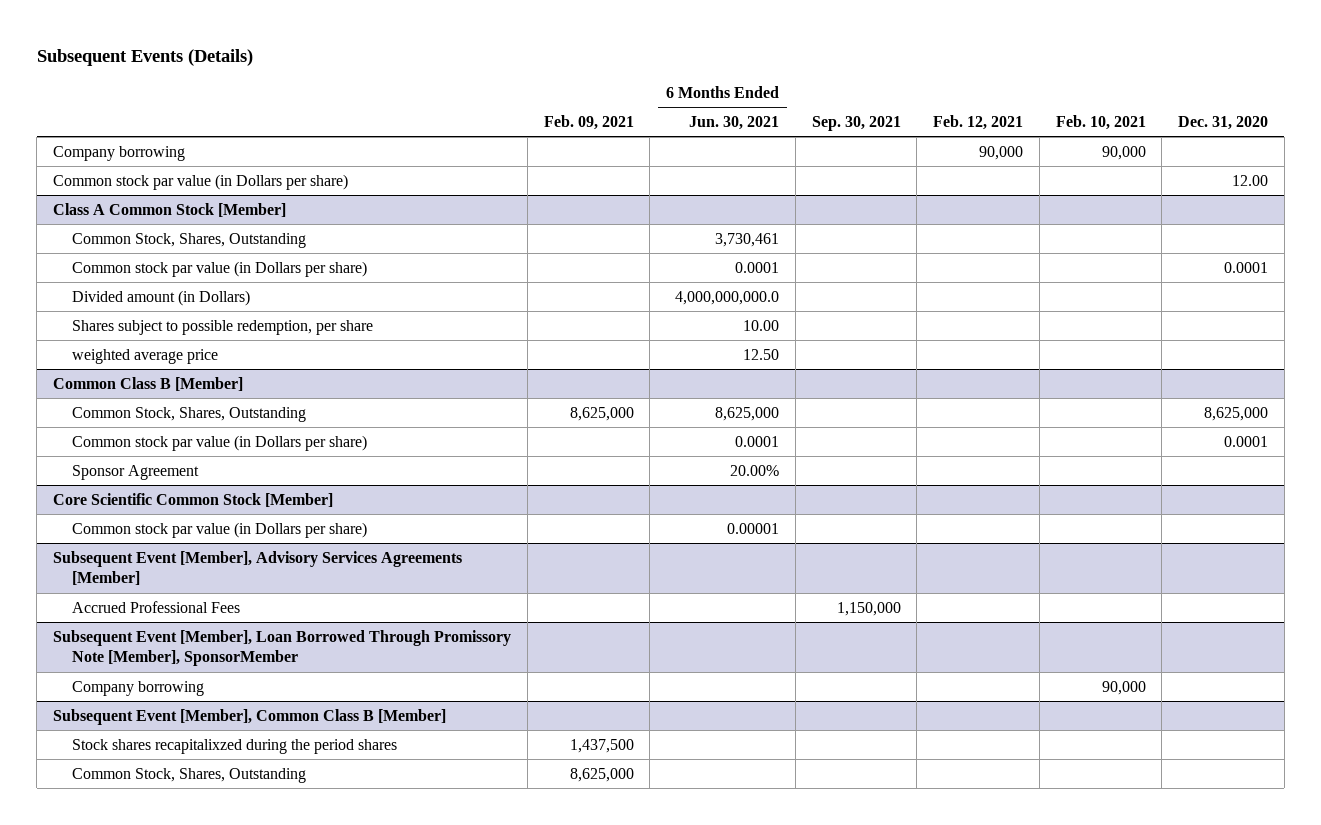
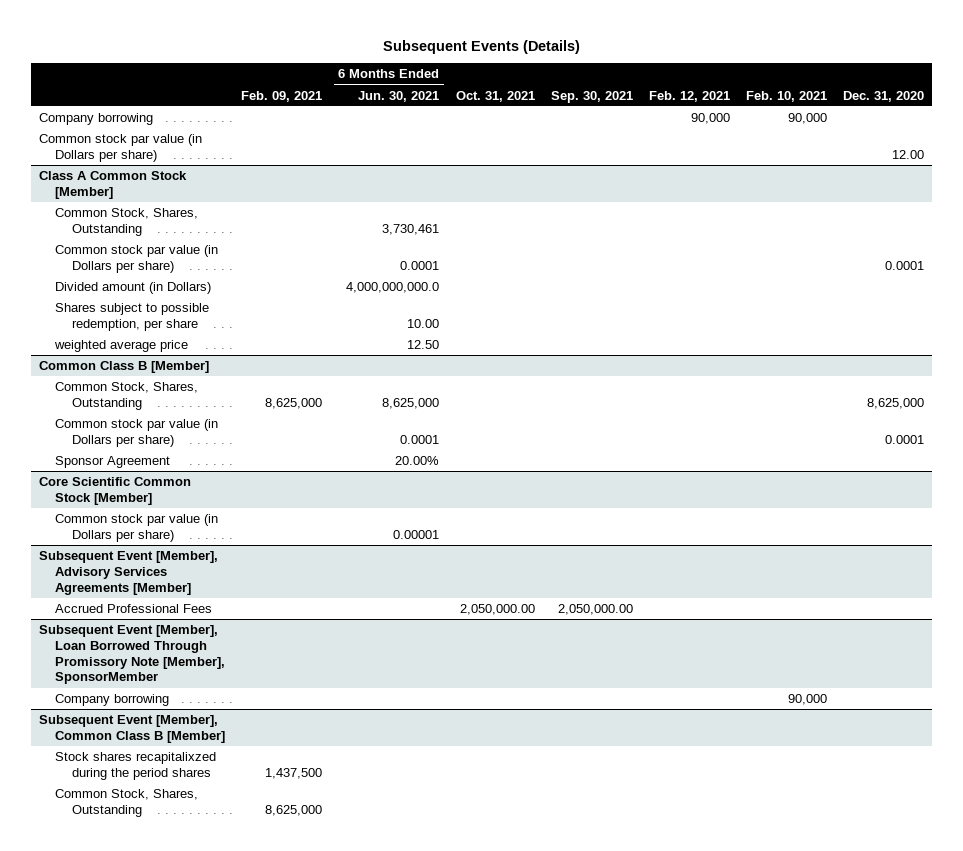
none -> [455,90,535,102] Oct. 31, 2021
[836,601,901,616] 1,150,000 -> [557,604,633,616] 2,050,000.00

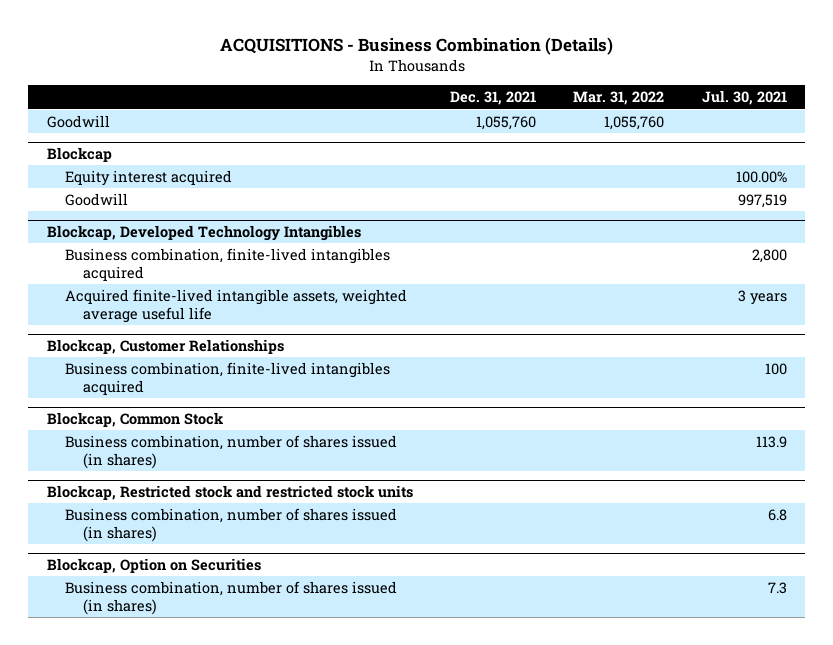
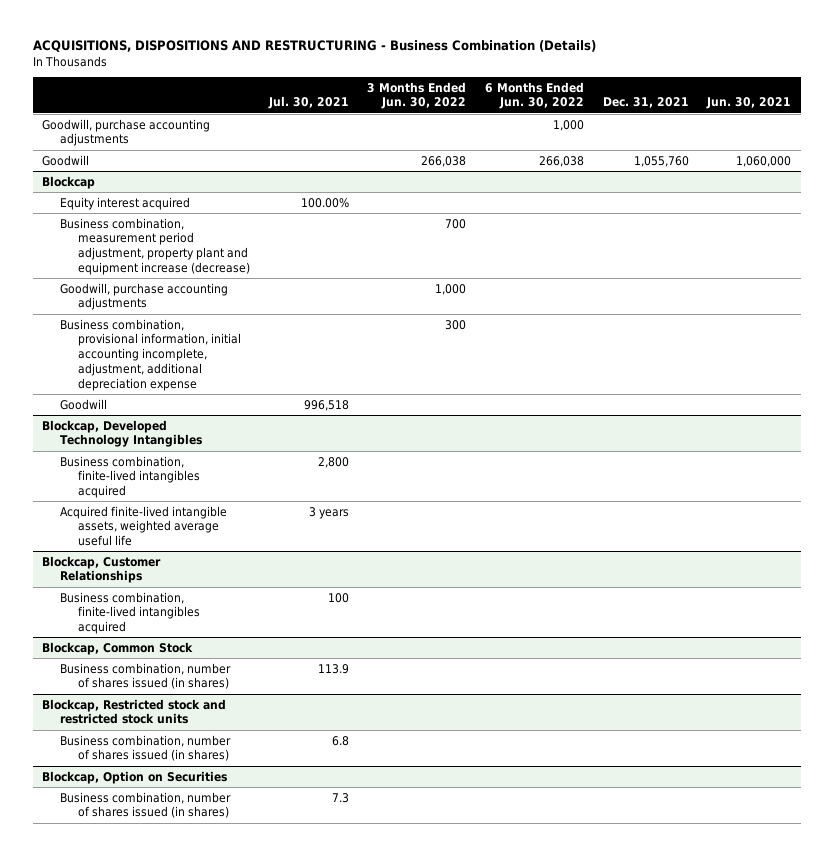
[219,36,613,55] ACQUISITIONS - Business Combination (Details) -> [32,40,596,53] ACQUISITIONS, DISPOSITIONS AND RESTRUCTURING - Business Combination (Details)
[573,91,665,106] Mar. 31, 2022 -> none
none -> [367,81,467,110] 3 Months Ended Jun. 30, 2022
none -> [484,81,584,110] 6 Months Ended Jun. 30, 2022
none -> [706,97,792,110] Jun. 30, 2021
none -> [41,118,210,147] Goodwill, purchase accounting adjustments
none -> [59,217,250,275] Business combination, measurement period adjustment, property plant and equipment increase (decrease)
none -> [59,282,228,311] Goodwill, purchase accounting adjustments
none -> [59,318,241,391] Business combination, provisional information, initial accounting incomplete, adjustment, additional depreciation expense
[737,193,787,208] 997,519 -> [303,399,349,411] 996,518

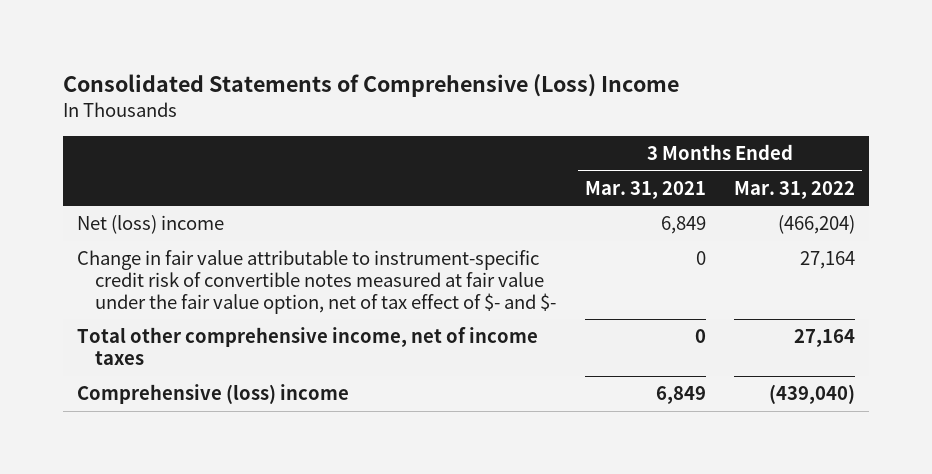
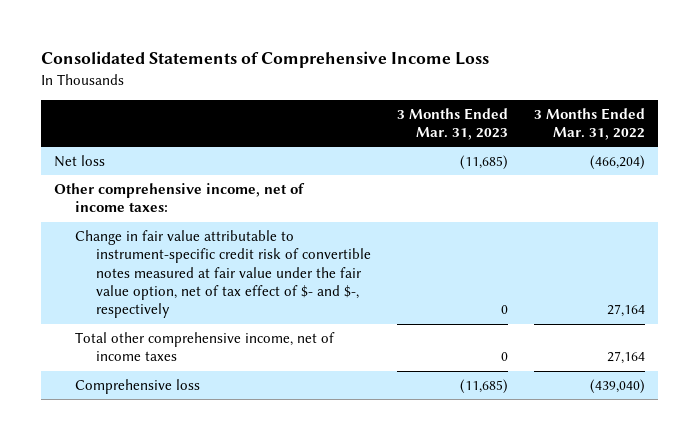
[63,73,680,97] Consolidated Statements of Comprehensive (Loss) Income -> [41,51,490,69] Consolidated Statements of Comprehensive Income Loss
[584,180,706,199] Mar. 31, 2021 -> none
none -> [396,107,508,141] 3 Months Ended Mar. 31, 2023
[77,215,225,235] Net (loss) income -> [54,155,106,168] Net loss
none -> [54,183,306,213] Other comprehensive income, net of income taxes:
[77,250,557,314] Change in fair value attributable to instrument-specific credit risk of convertible notes measured at fair value under the fair value option, net of tax effect of $- and $- -> [74,230,371,319] Change in fair value attributable to instrument-specific credit risk of convertible notes measured at fair value under the fair value option, net of tax effect of $- and $-, respectively
[77,384,350,405] Comprehensive (loss) income -> [74,379,200,395] Comprehensive loss

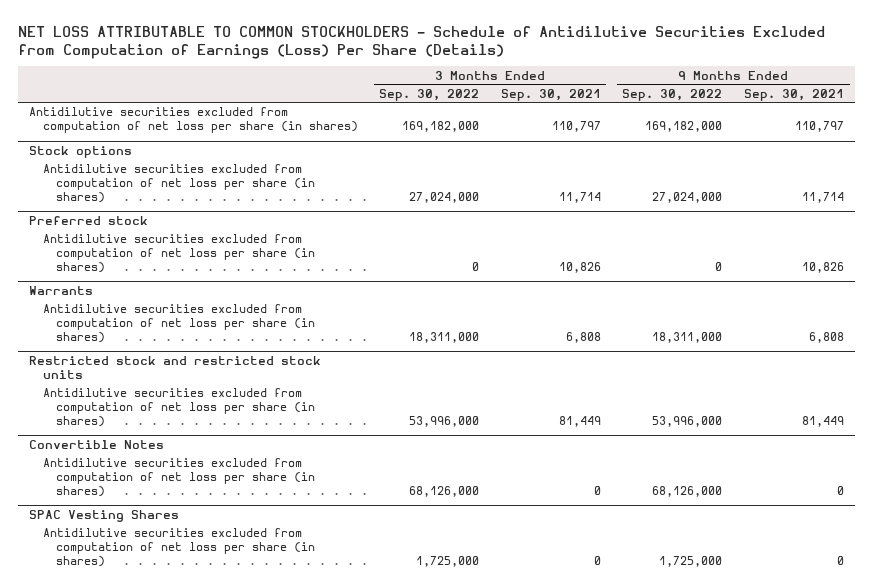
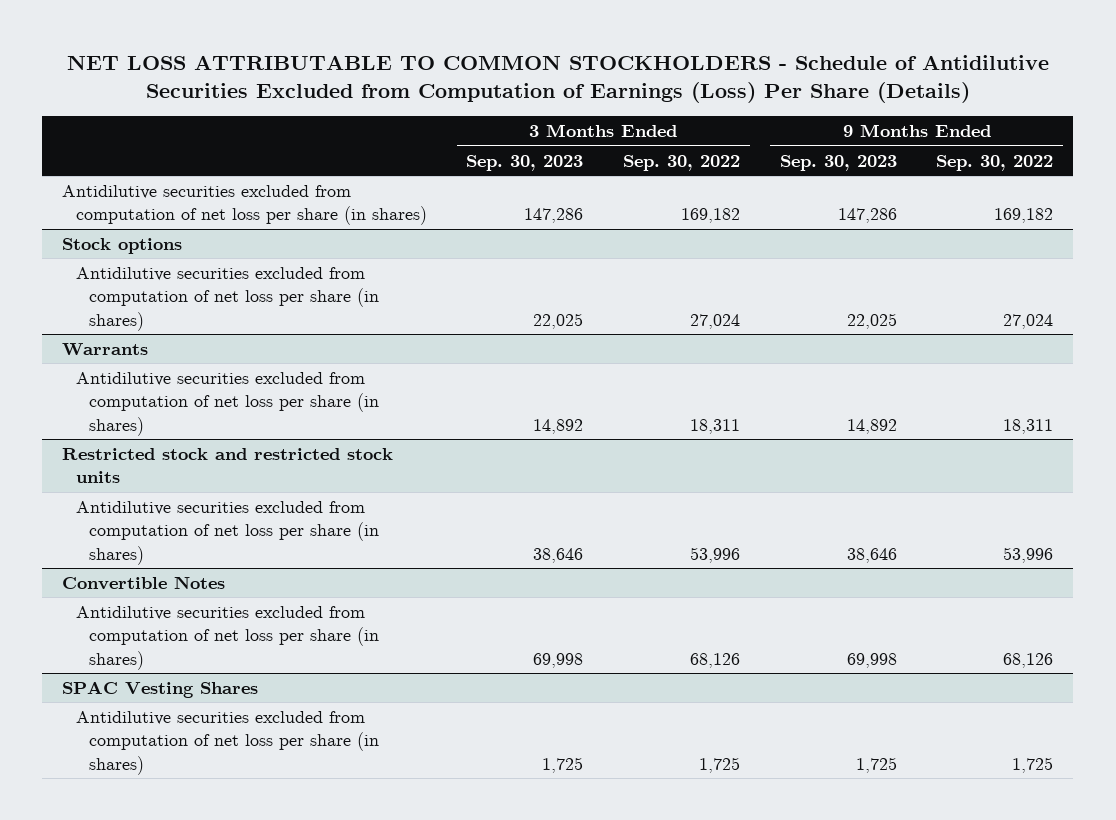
[500,88,601,101] Sep. 30, 2021 -> none
[744,88,845,101] Sep. 30, 2021 -> none
none -> [466,154,584,171] Sep. 30, 2023
none -> [779,154,897,171] Sep. 30, 2023
[402,121,480,133] 169,182,000 -> [681,208,741,224] 169,182
[645,121,723,133] 169,182,000 -> [994,208,1054,224] 169,182
[29,216,149,226] Preferred stock -> none
[42,234,315,273] Antidilutive securities excluded from computation of net loss per share (in shares) -> none
[409,191,480,203] 27,024,000 -> [690,313,741,329] 27,024
[652,191,723,203] 27,024,000 -> [1003,313,1054,329] 27,024
[409,331,480,343] 18,311,000 -> [690,418,741,434] 18,311
[652,331,723,343] 18,311,000 -> [1003,418,1054,434] 18,311
[409,415,480,427] 53,996,000 -> [690,546,741,563] 53,996
[652,415,723,427] 53,996,000 -> [1003,546,1054,563] 53,996
[409,485,480,497] 68,126,000 -> [690,652,741,668] 68,126
[652,485,723,497] 68,126,000 -> [1003,652,1054,668] 68,126
[416,555,480,567] 1,725,000 -> [699,756,741,773] 1,725
[659,555,723,567] 1,725,000 -> [1012,756,1054,773] 1,725

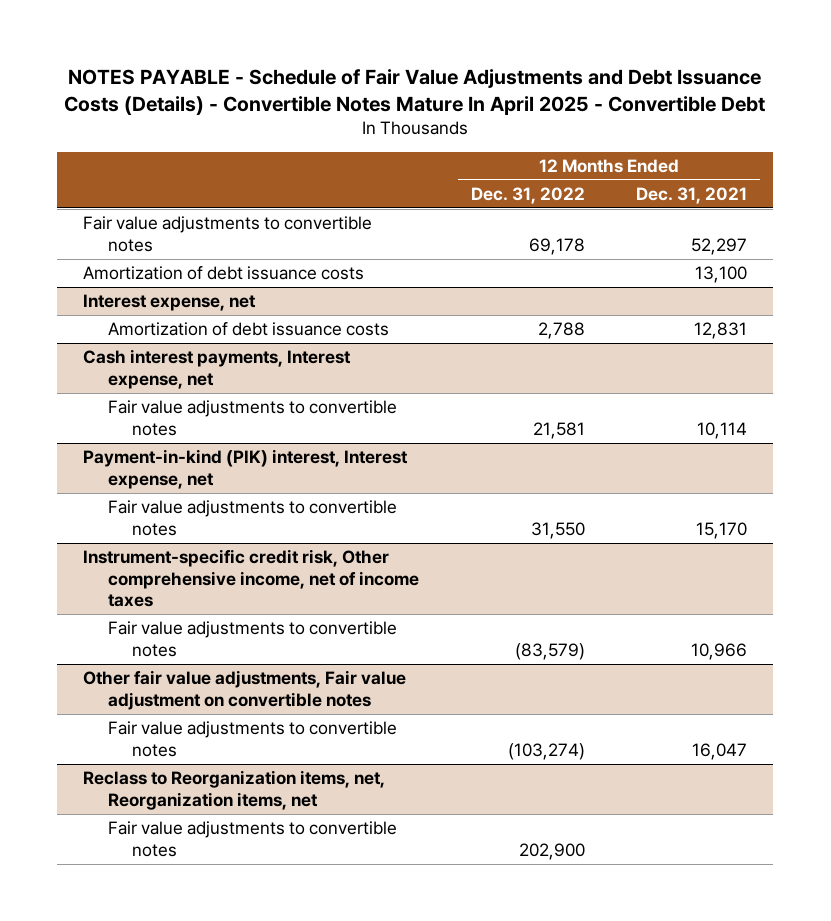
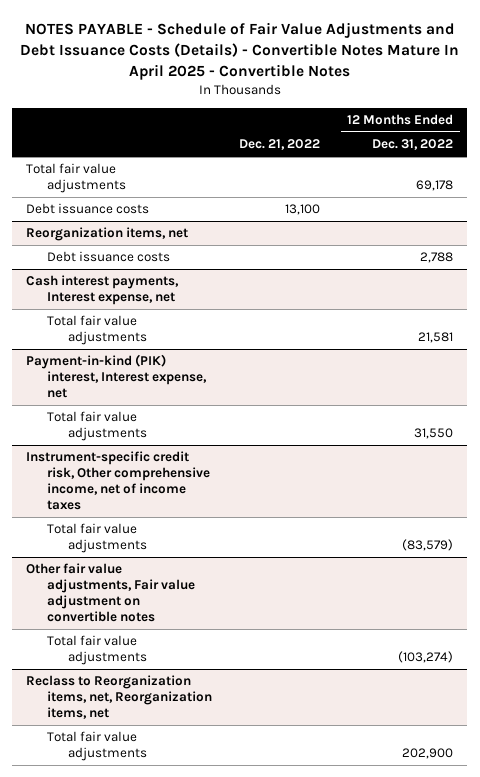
[64,69,766,116] NOTES PAYABLE - Schedule of Fair Value Adjustments and Debt Issuance Costs (Details) - Convertible Notes Mature In April 2025 - Convertible Debt -> [19,21,459,80] NOTES PAYABLE - Schedule of Fair Value Adjustments and Debt Issuance Costs (Details) - Convertible Notes Mature In April 2025 - Convertible Notes
[636,186,748,204] Dec. 31, 2021 -> none
none -> [239,139,321,151] Dec. 21, 2022
[83,216,373,252] Fair value adjustments to convertible notes -> [26,163,127,194] Total fair value adjustments
[83,266,365,281] Amortization of debt issuance costs -> [26,203,150,215] Debt issuance costs
[83,294,257,312] Interest expense, net -> [26,227,189,242] Reorganization items, net
[107,322,389,337] Amortization of debt issuance costs -> [47,251,171,263] Debt issuance costs
[107,400,397,436] Fair value adjustments to convertible notes -> [47,315,147,346] Total fair value adjustments
[107,500,397,536] Fair value adjustments to convertible notes -> [47,411,147,442] Total fair value adjustments
[107,621,397,657] Fair value adjustments to convertible notes -> [47,523,147,554] Total fair value adjustments
[107,721,397,757] Fair value adjustments to convertible notes -> [47,635,147,666] Total fair value adjustments
[107,821,397,857] Fair value adjustments to convertible notes -> [47,731,147,762] Total fair value adjustments

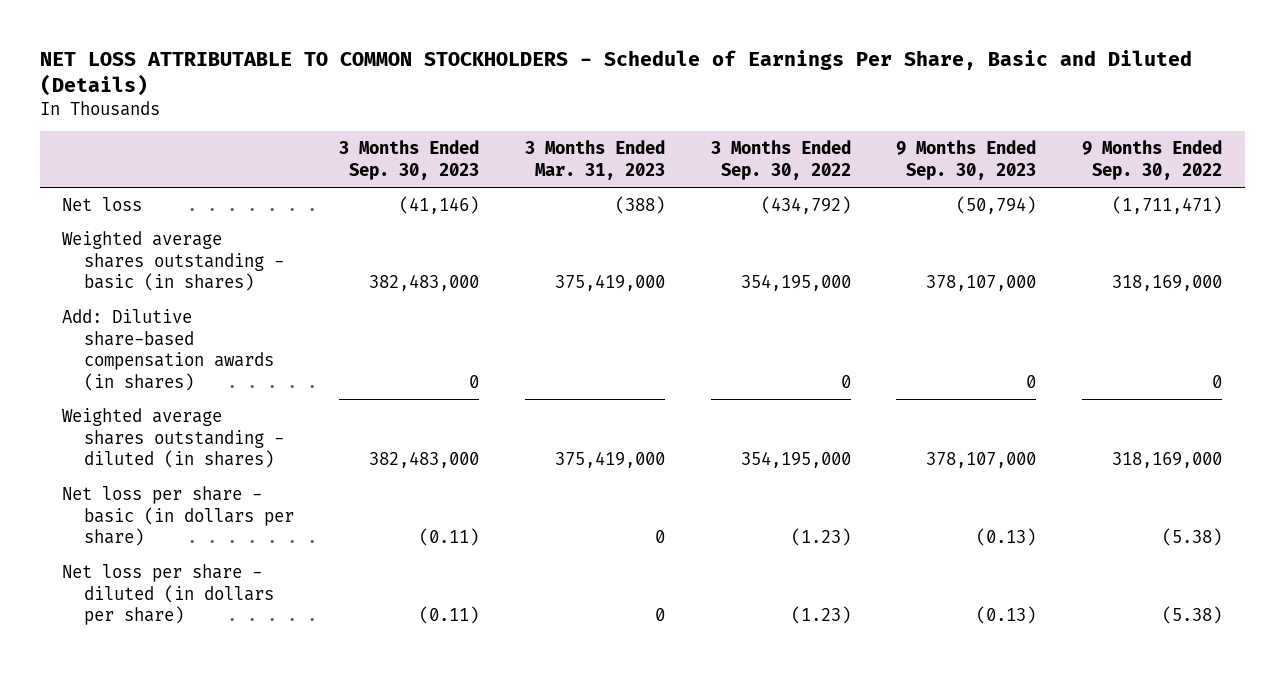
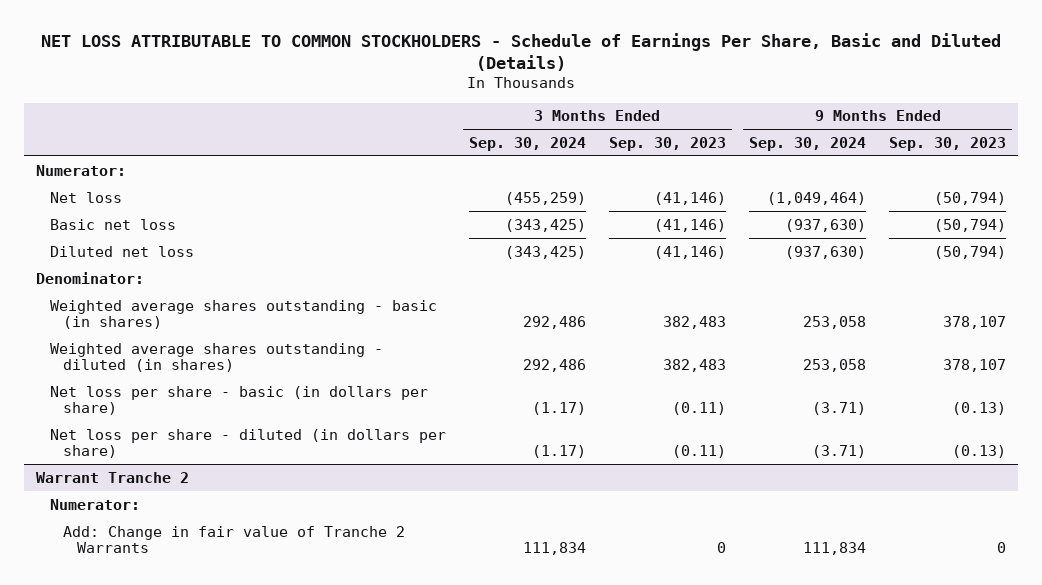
[525,140,666,181] 3 Months Ended Mar. 31, 2023 -> none
[710,140,851,181] 3 Months Ended Sep. 30, 2022 -> none
[1082,140,1223,181] 9 Months Ended Sep. 30, 2022 -> none
none -> [468,136,586,151] Sep. 30, 2024
none -> [749,136,867,151] Sep. 30, 2024
none -> [35,164,126,176] Numerator:
[62,309,274,391] Add: Dilutive share-based compensation awards (in shares) -> none
none -> [49,218,176,230] Basic net loss
none -> [49,245,194,257] Diluted net loss
none -> [35,271,144,284] Denominator:
[369,274,480,292] 382,483,000 -> [663,316,727,330] 382,483
[926,275,1037,292] 378,107,000 -> [943,316,1007,330] 378,107
[369,451,480,469] 382,483,000 -> [663,359,727,373] 382,483
[926,452,1037,469] 378,107,000 -> [943,359,1007,373] 378,107
none -> [35,471,189,483] Warrant Tranche 2
none -> [49,498,140,510] Numerator:
none -> [63,525,406,554] Add: Change in fair value of Tranche 2 Warrants

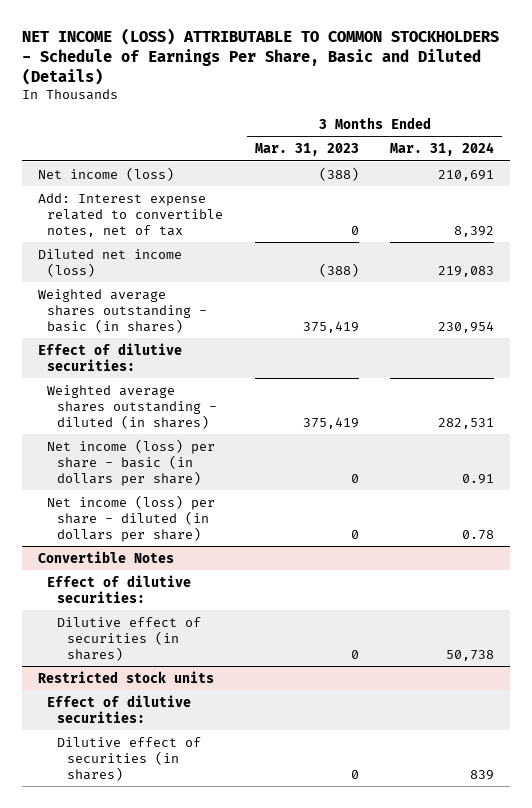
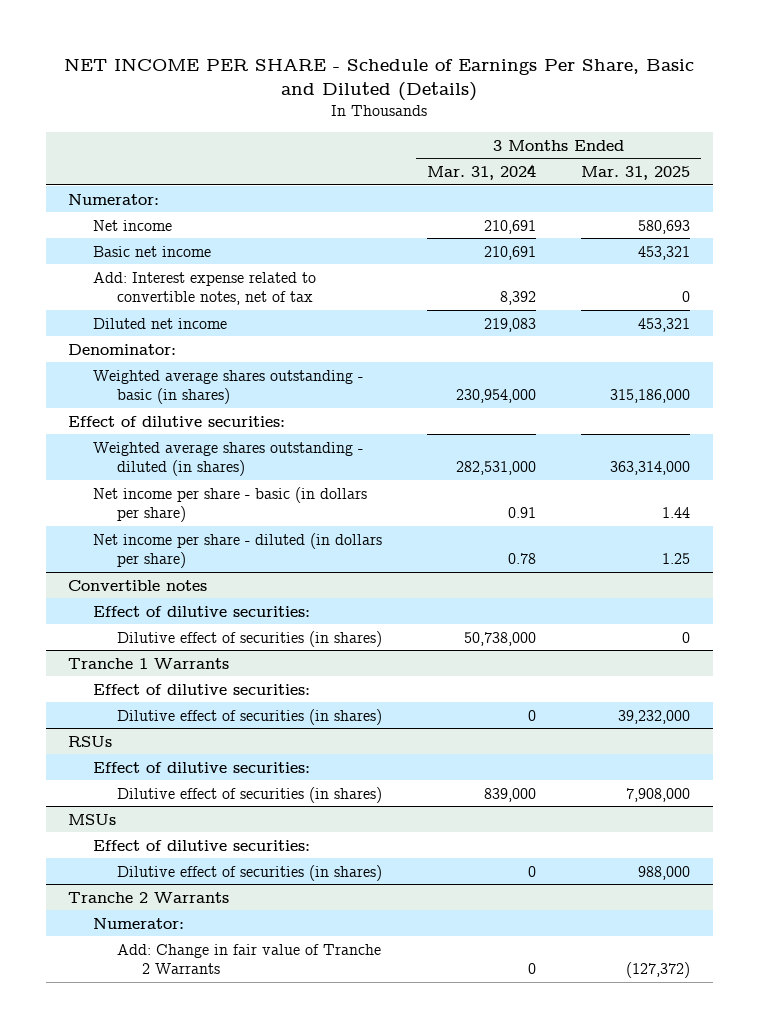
[21,27,499,85] NET INCOME (LOSS) ATTRIBUTABLE TO COMMON STOCKHOLDERS - Schedule of Earnings Per Share, Basic and Diluted (Details) -> [64,57,695,102] NET INCOME PER SHARE - Schedule of Earnings Per Share, Basic and Diluted (Details)
[254,143,359,157] Mar. 31, 2023 -> none
none -> [581,166,691,181] Mar. 31, 2025
none -> [68,193,160,205] Numerator:
[37,166,174,181] Net income (loss) -> [92,219,172,231] Net income
none -> [92,245,211,257] Basic net income
[37,248,182,277] Diluted net income (loss) -> [92,317,227,329] Diluted net income
none -> [68,343,177,355] Denominator:
[438,320,495,333] 230,954 -> [456,389,537,404] 230,954,000
[438,417,495,429] 282,531 -> [456,461,537,476] 282,531,000
[47,438,216,486] Net income (loss) per share - basic (in dollars per share) -> [92,486,367,523] Net income per share - basic (in dollars per share)
[47,494,216,542] Net income (loss) per share - diluted (in dollars per share) -> [92,532,382,569] Net income per share - diluted (in dollars per share)
[37,550,174,563] Convertible Notes -> [68,579,208,591] Convertible notes
[37,670,214,683] Restricted stock units -> none
[446,649,495,661] 50,738 -> [464,631,537,646] 50,738,000
none -> [68,657,230,669] Tranche 1 Warrants
[470,769,495,780] 839 -> [528,709,537,721] 0
none -> [68,735,113,747] RSUs
none -> [92,761,310,773] Effect of dilutive securities:
none -> [117,786,383,803] Dilutive effect of securities (in shares)
none -> [68,813,117,825] MSUs
none -> [92,839,310,851] Effect of dilutive securities:
none -> [117,864,383,881] Dilutive effect of securities (in shares)
none -> [68,891,230,903] Tranche 2 Warrants
none -> [92,917,184,929] Numerator:
none -> [117,943,382,975] Add: Change in fair value of Tranche 2 Warrants

